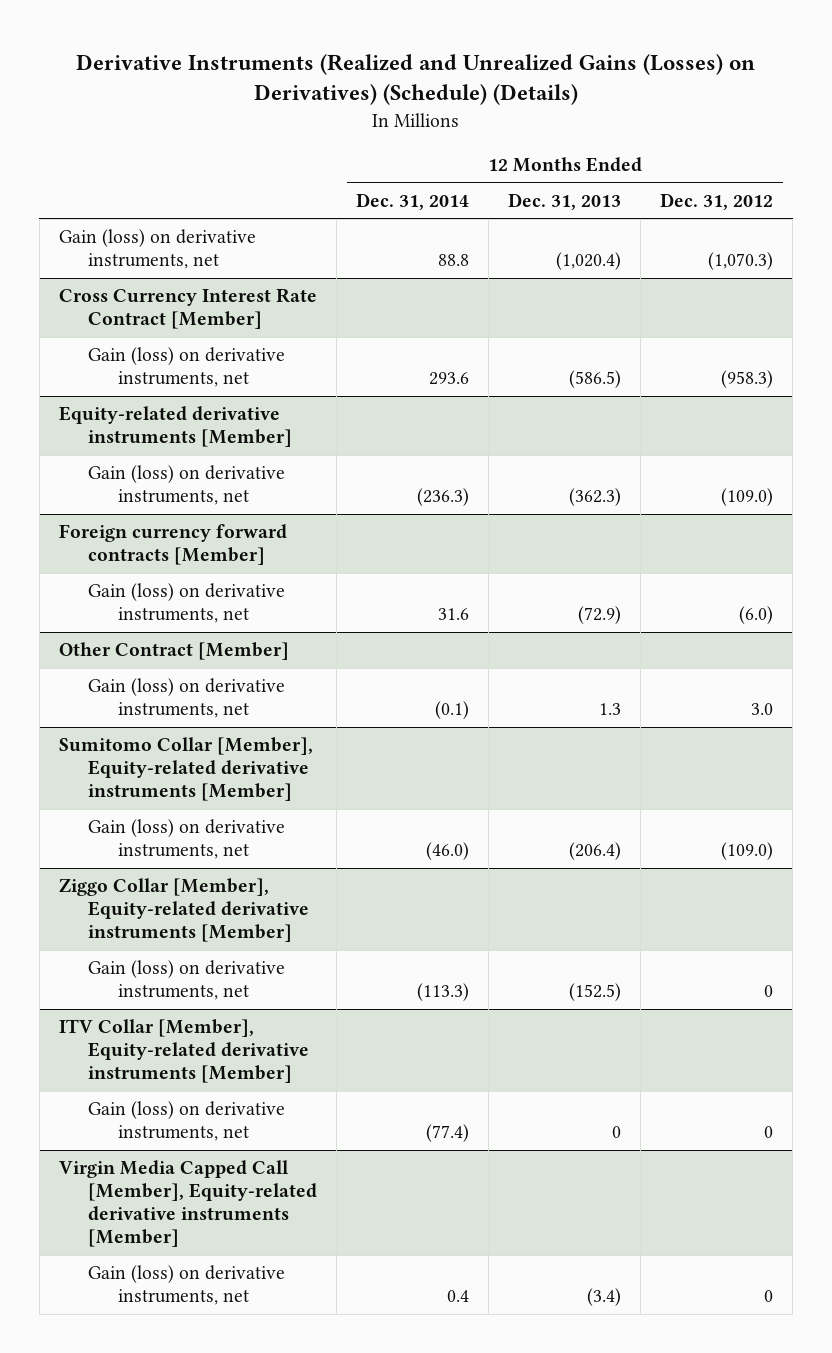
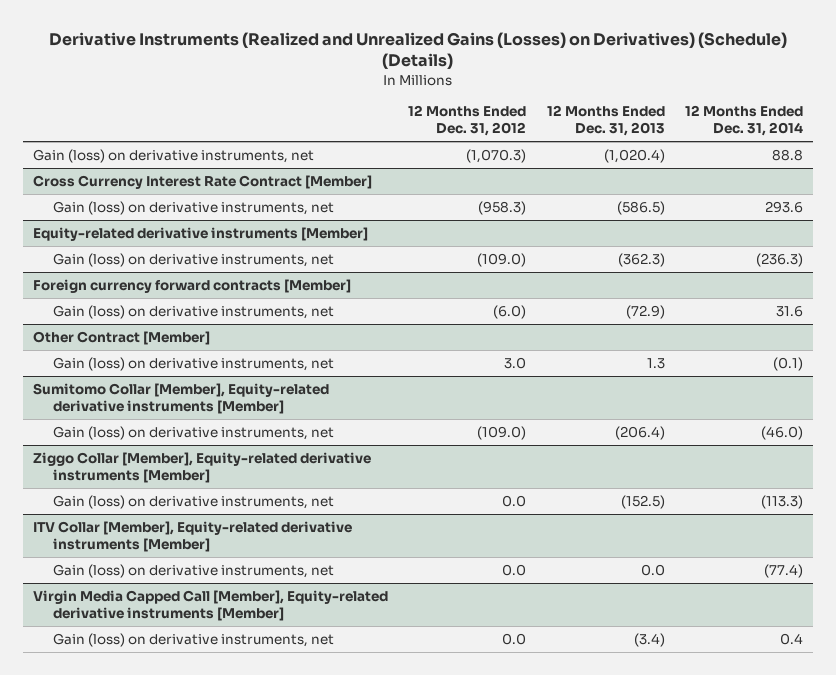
[764,985,774,998] 0 -> [502,495,527,508] 0.0
[612,1126,622,1139] 0 -> [640,564,665,577] 0.0
[764,1126,774,1139] 0 -> [502,564,527,577] 0.0
[764,1290,774,1303] 0 -> [502,633,527,646] 0.0

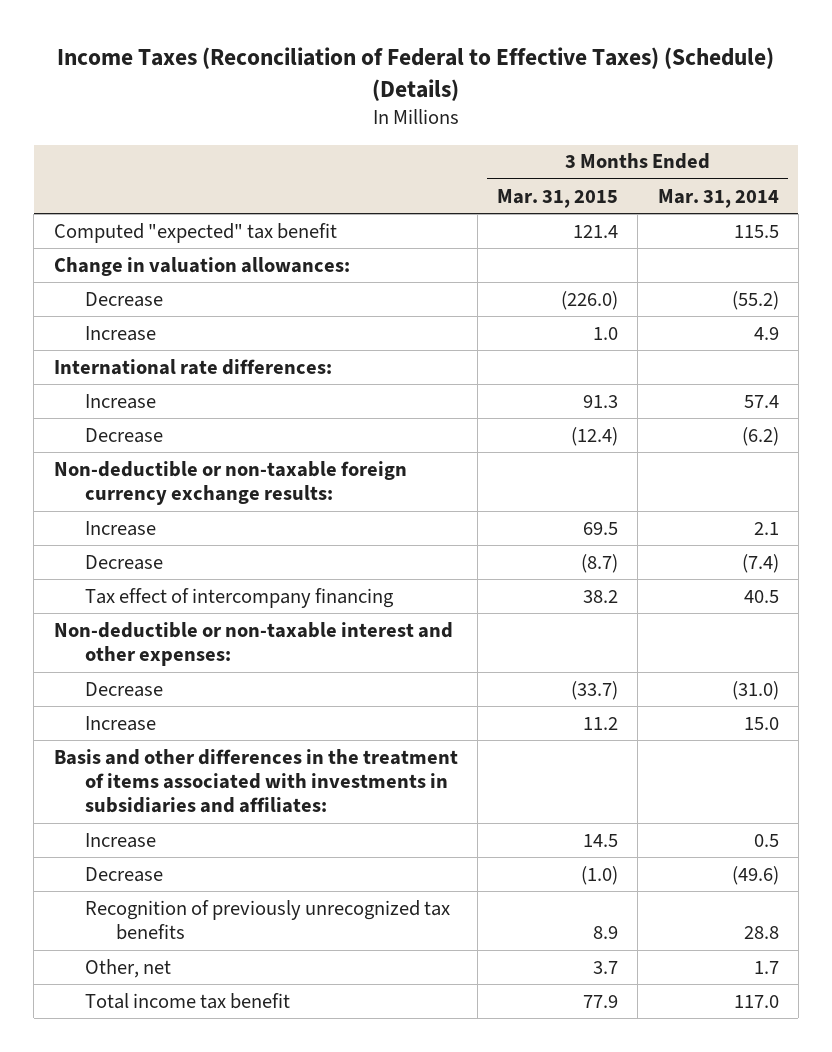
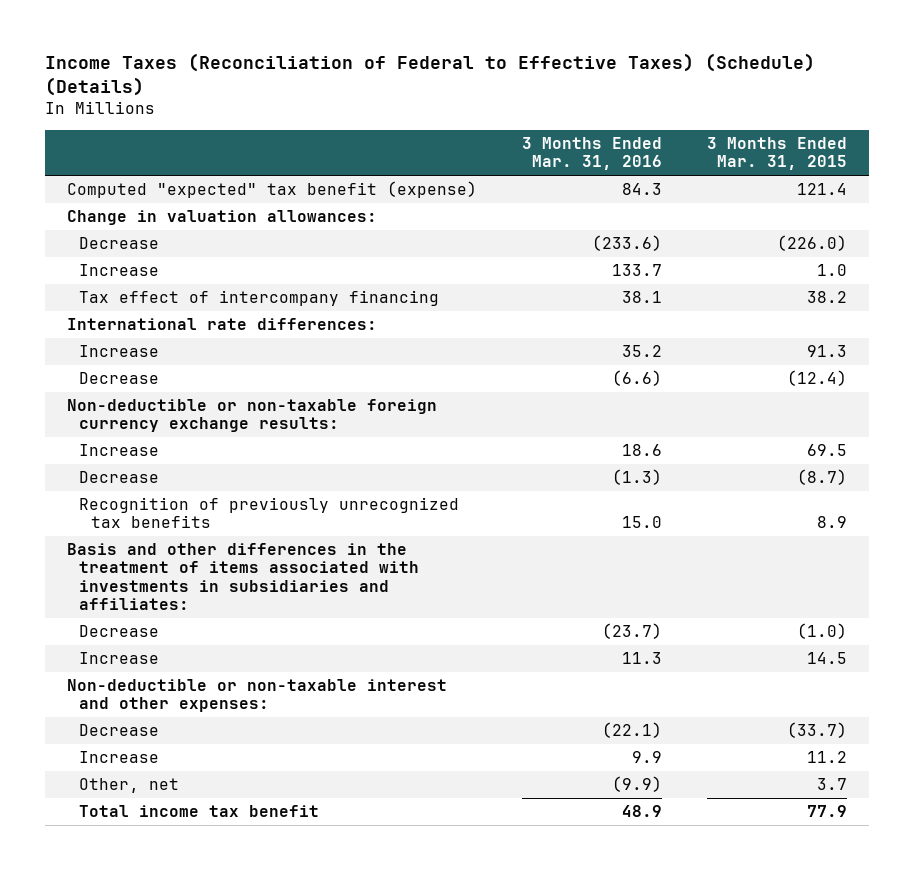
[657,188,779,208] Mar. 31, 2014 -> none
none -> [522,137,663,171] 3 Months Ended Mar. 31, 2016
[53,222,337,243] Computed "expected" tax benefit -> [67,181,478,199] Computed "expected" tax benefit (expense)
[84,587,394,608] Tax effect of intercompany financing -> [78,290,439,307] Tax effect of intercompany financing
[84,899,450,941] Recognition of previously unrecognized tax benefits -> [78,497,459,529] Recognition of previously unrecognized tax benefits
[53,748,458,814] Basis and other differences in the treatment of items associated with investments in subsidiaries and affiliates: -> [67,543,419,610] Basis and other differences in the treatment of items associated with investments in subsidiaries and affiliates:
[84,866,163,882] Decrease -> [78,625,159,638] Decrease
[84,832,156,848] Increase -> [78,652,159,665] Increase

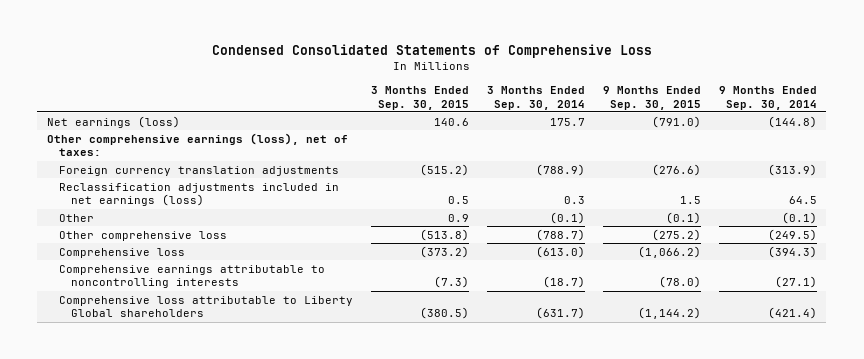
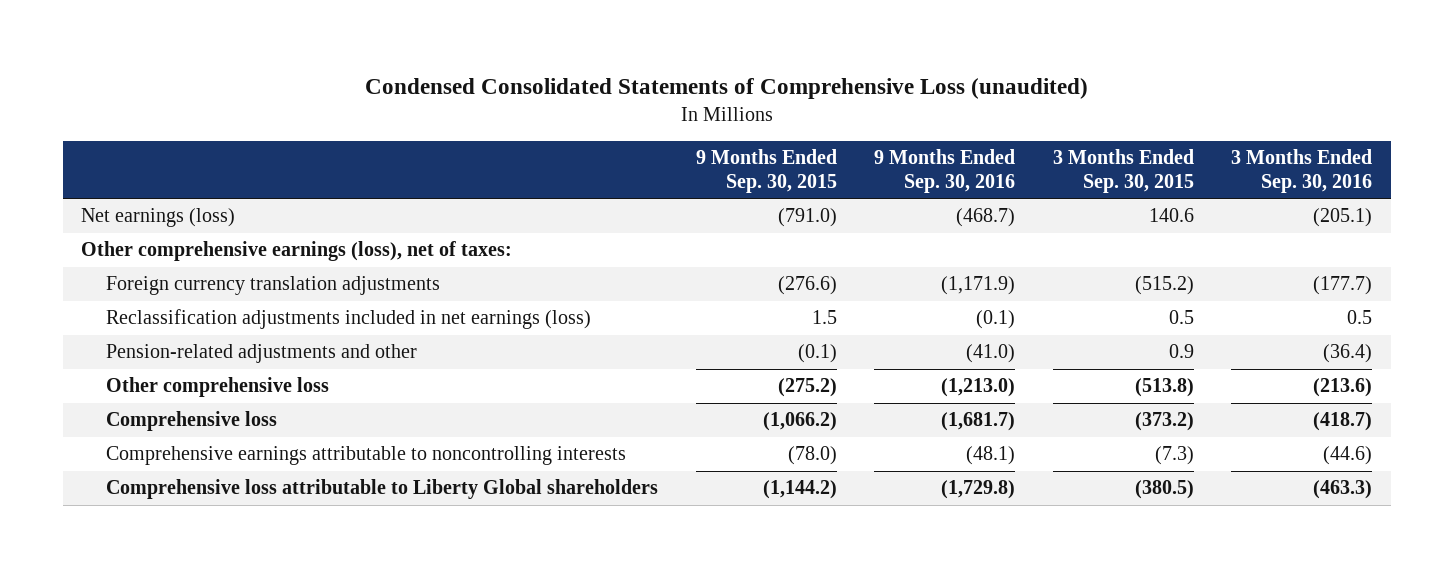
[211,43,652,58] Condensed Consolidated Statements of Comprehensive Loss -> [364,77,1088,99] Condensed Consolidated Statements of Comprehensive Loss (unaudited)
[486,85,585,110] 3 Months Ended Sep. 30, 2014 -> none
[719,85,818,110] 9 Months Ended Sep. 30, 2014 -> none
none -> [874,149,1016,194] 9 Months Ended Sep. 30, 2016
none -> [1231,149,1373,194] 3 Months Ended Sep. 30, 2016
[58,213,94,222] Other -> [106,344,418,364] Pension-related adjustments and other

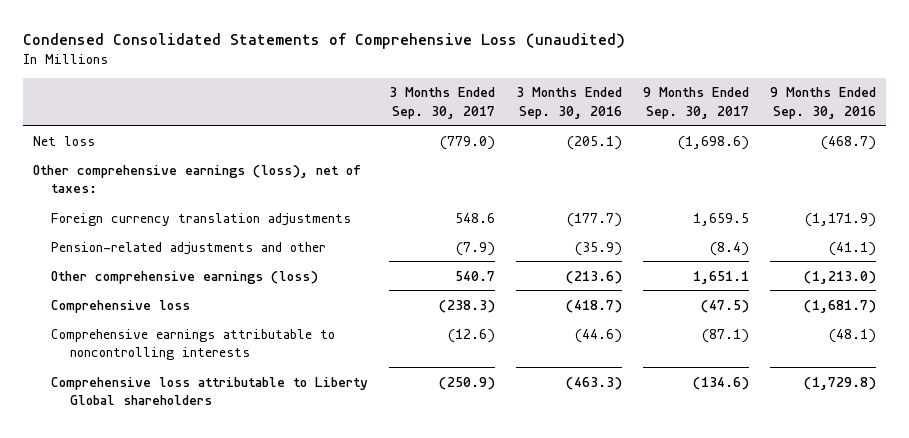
[695,149,837,194] 9 Months Ended Sep. 30, 2015 -> none
[1052,149,1194,194] 3 Months Ended Sep. 30, 2015 -> none
none -> [389,87,496,119] 3 Months Ended Sep. 30, 2017
none -> [642,87,749,119] 9 Months Ended Sep. 30, 2017
[81,208,236,228] Net earnings (loss) -> [33,135,96,146] Net loss
[106,309,592,330] Reclassification adjustments included in net earnings (loss) -> none
[966,344,1016,364] (41.0) -> [828,241,876,256] (41.1)
[1323,344,1373,364] (36.4) -> [575,241,623,256] (35.9)
[106,377,330,398] Other comprehensive loss -> [51,270,319,284] Other comprehensive earnings (loss)

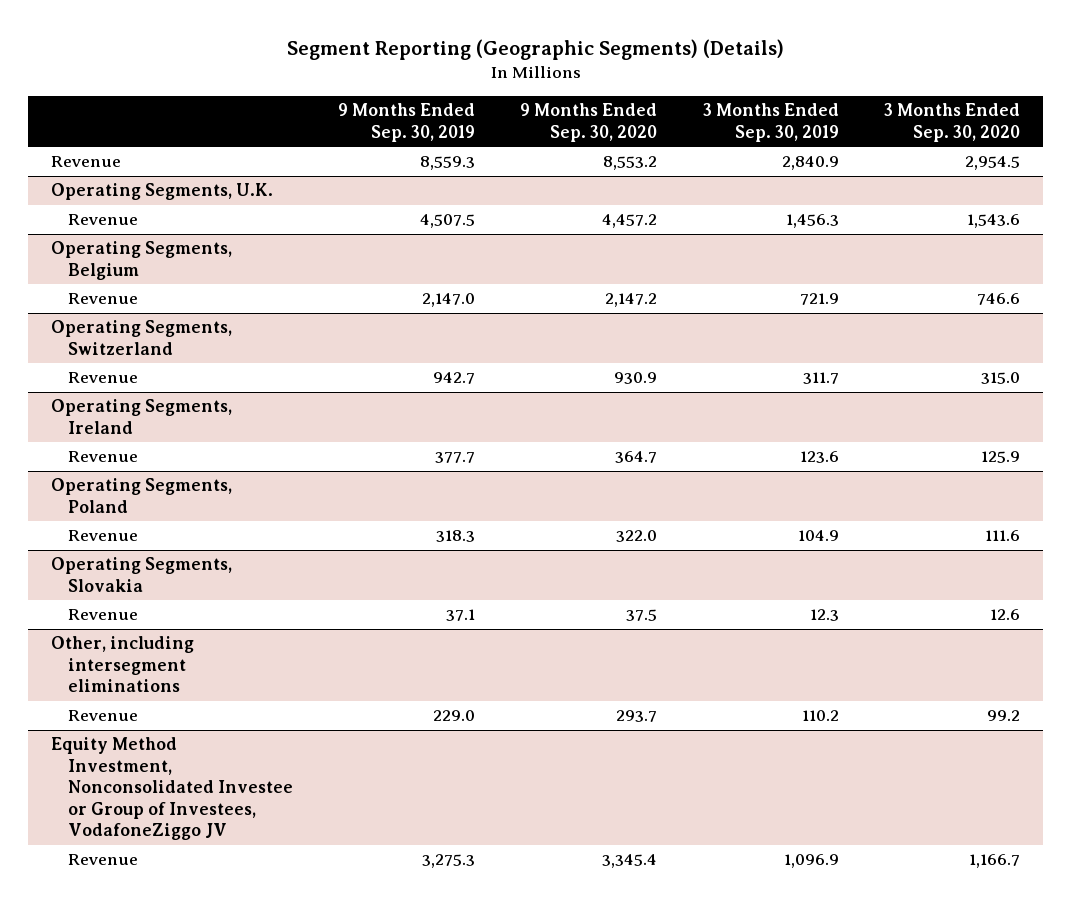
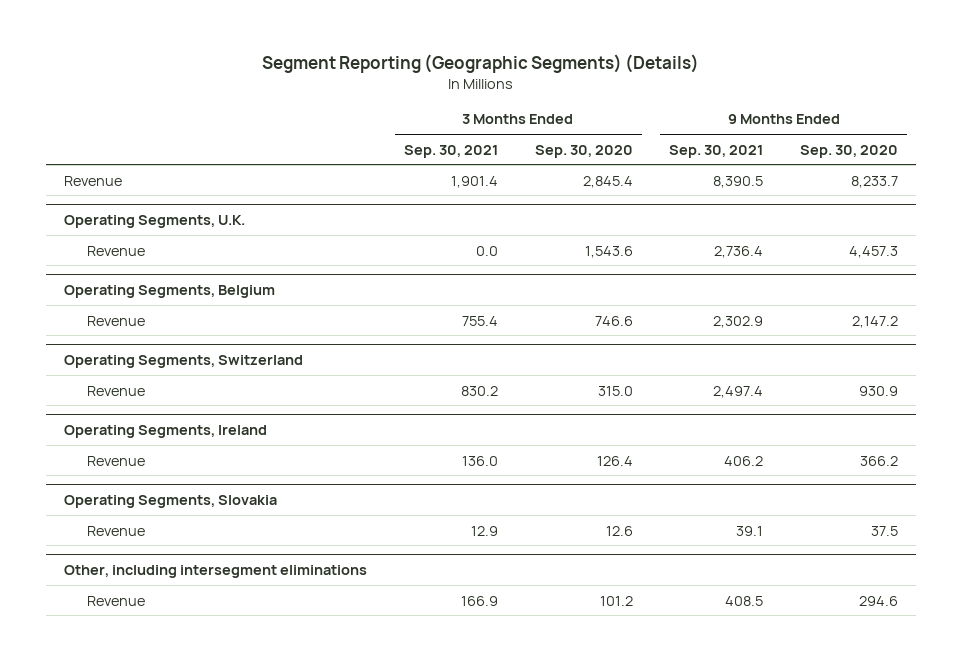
[337,103,475,142] 9 Months Ended Sep. 30, 2019 -> none
[702,103,839,142] 3 Months Ended Sep. 30, 2019 -> none
none -> [404,144,499,158] Sep. 30, 2021
none -> [669,144,764,158] Sep. 30, 2021
[603,156,658,171] 8,553.2 -> [851,175,899,188] 8,233.7
[965,156,1021,171] 2,954.5 -> [582,175,633,188] 2,845.4
[602,214,658,229] 4,457.2 -> [849,245,899,258] 4,457.3
[50,478,232,513] Operating Segments, Poland -> none
[67,530,138,542] Revenue -> none
[615,451,658,464] 364.7 -> [860,455,899,466] 366.2
[981,451,1021,464] 125.9 -> [596,455,633,466] 126.4
[50,737,293,841] Equity Method Investment, Nonconsolidated Investee or Group of Investees, VodafoneZiggo JV -> none
[67,854,138,866] Revenue -> none
[616,710,658,723] 293.7 -> [859,595,899,606] 294.6
[987,710,1021,722] 99.2 -> [599,595,633,606] 101.2

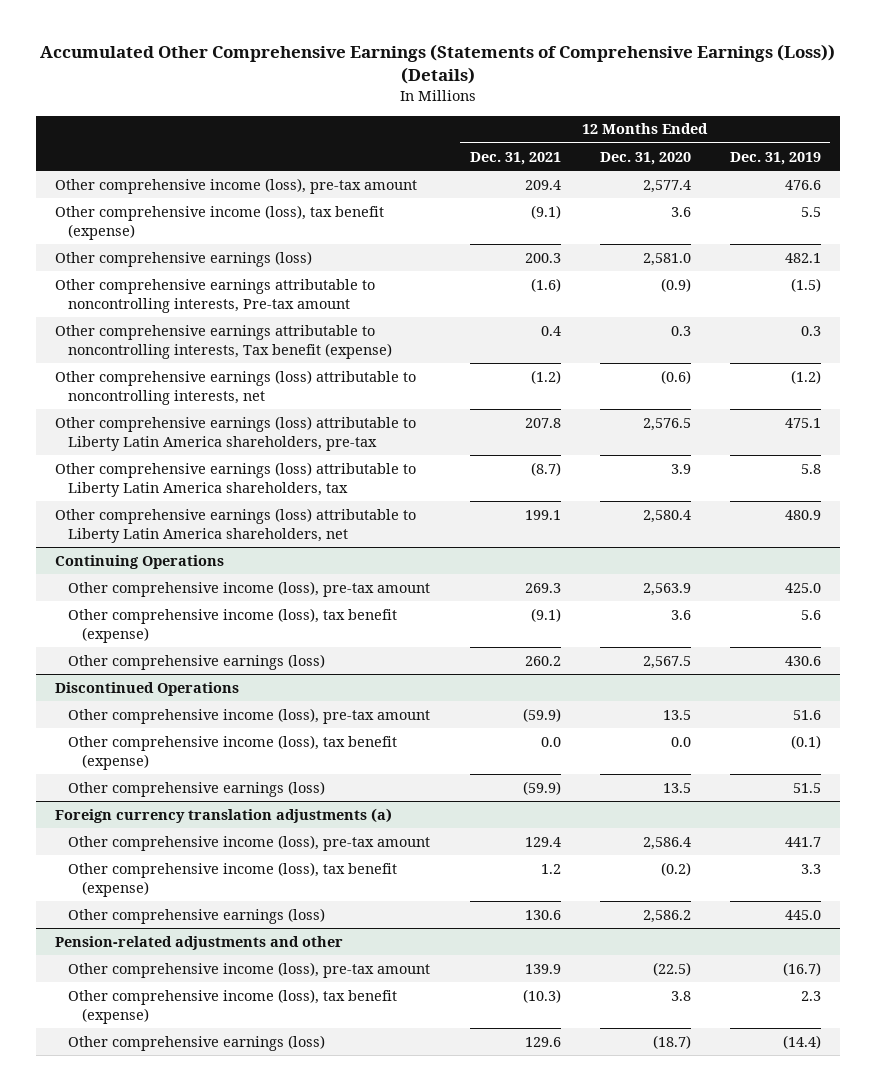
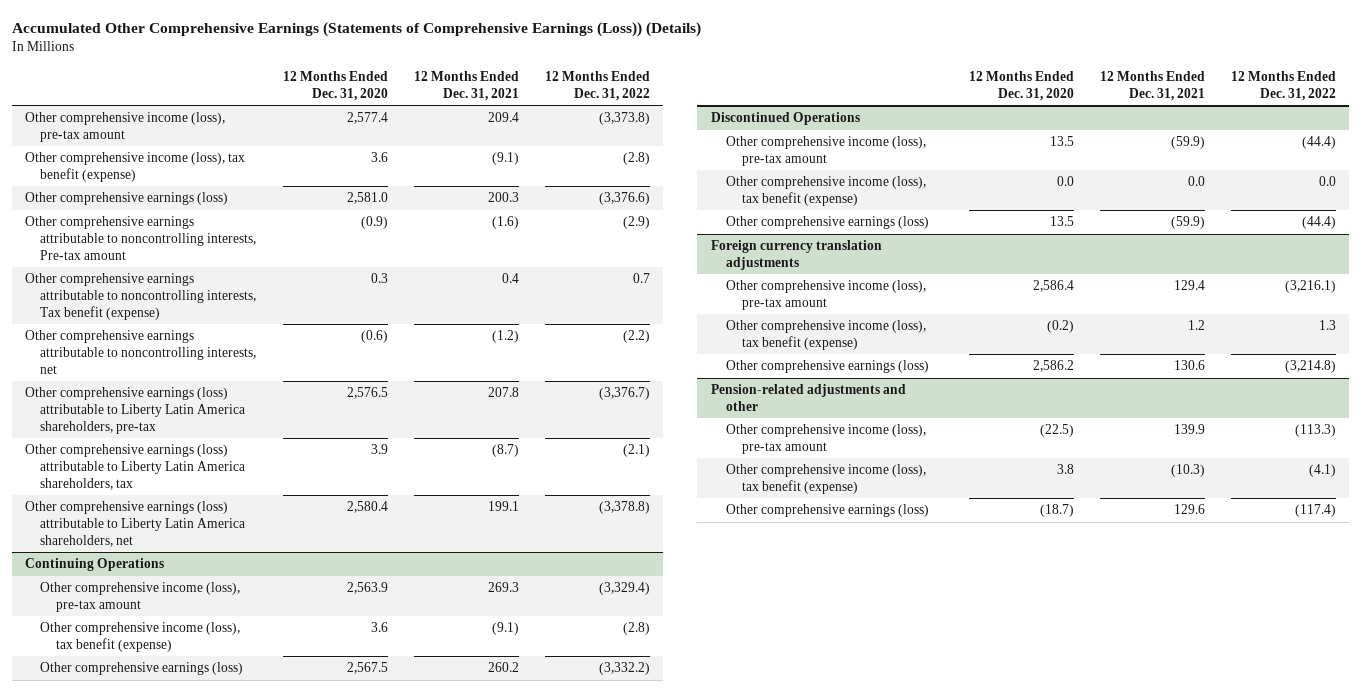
[729,151,821,165] Dec. 31, 2019 -> none
none -> [545,71,651,101] 12 Months Ended Dec. 31, 2022
[55,369,417,405] Other comprehensive earnings (loss) attributable to noncontrolling interests, net -> [24,330,257,374] Other comprehensive earnings attributable to noncontrolling interests, net
[55,807,393,823] Foreign currency translation adjustments (a) -> [710,240,882,270] Foreign currency translation adjustments

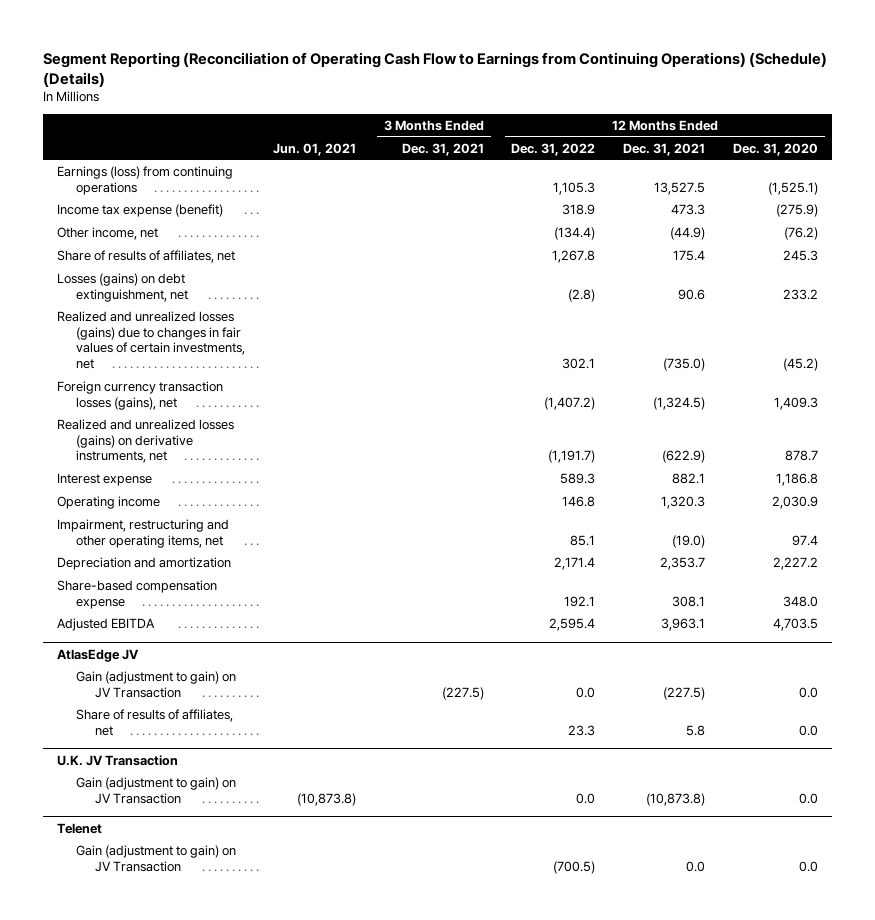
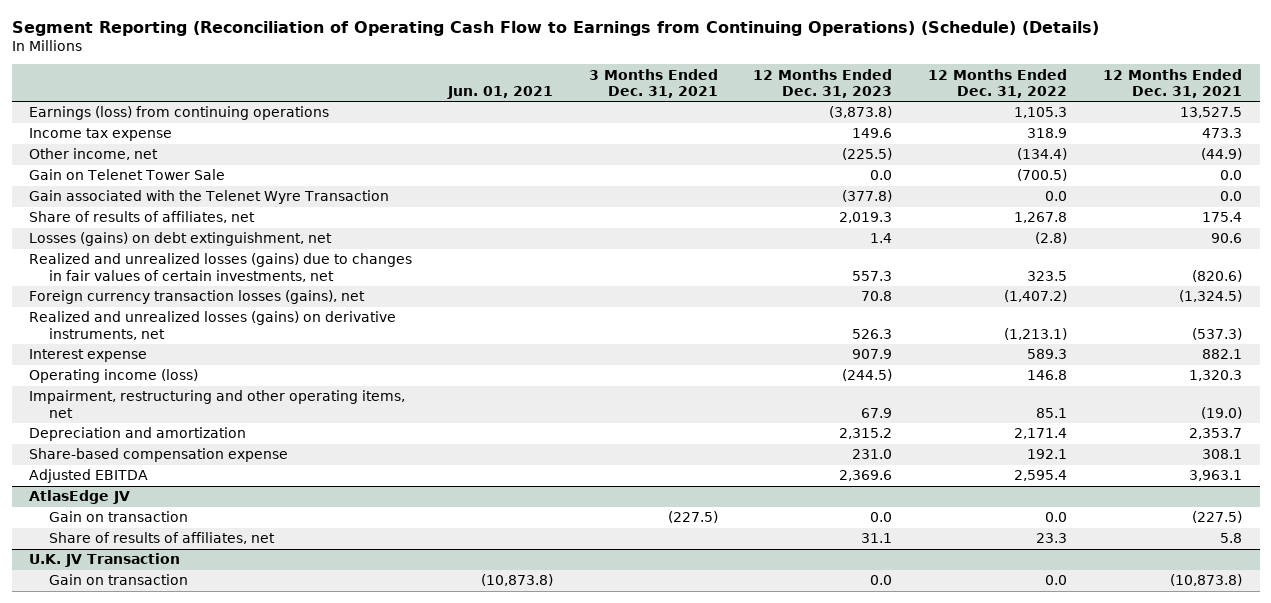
[732,142,818,156] Dec. 31, 2020 -> none
none -> [753,68,893,98] 12 Months Ended Dec. 31, 2023
[57,203,224,217] Income tax expense (benefit) -> [29,128,173,142] Income tax expense
none -> [29,169,226,181] Gain on Telenet Tower Sale
none -> [29,190,390,205] Gain associated with the Telenet Wyre Transaction
[562,358,596,370] 302.1 -> [1027,270,1068,281] 323.5
[663,358,706,372] (735.0) -> [1191,269,1242,282] (820.6)
[548,450,596,464] (1,191.7) -> [1004,327,1068,340] (1,213.1)
[662,450,706,464] (622.9) -> [1191,327,1242,340] (537.3)
[57,495,161,509] Operating income -> [29,369,199,384] Operating income (loss)
[76,670,237,698] Gain (adjustment to gain) on JV Transaction -> [48,511,188,523] Gain on transaction
[57,822,103,834] Telenet -> none
[76,844,237,872] Gain (adjustment to gain) on JV Transaction -> none
[76,776,237,804] Gain (adjustment to gain) on JV Transaction -> [48,574,188,586] Gain on transaction

